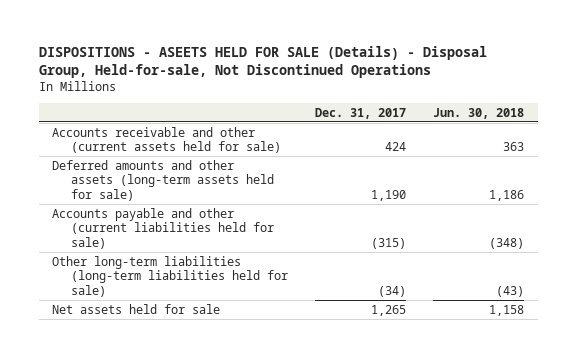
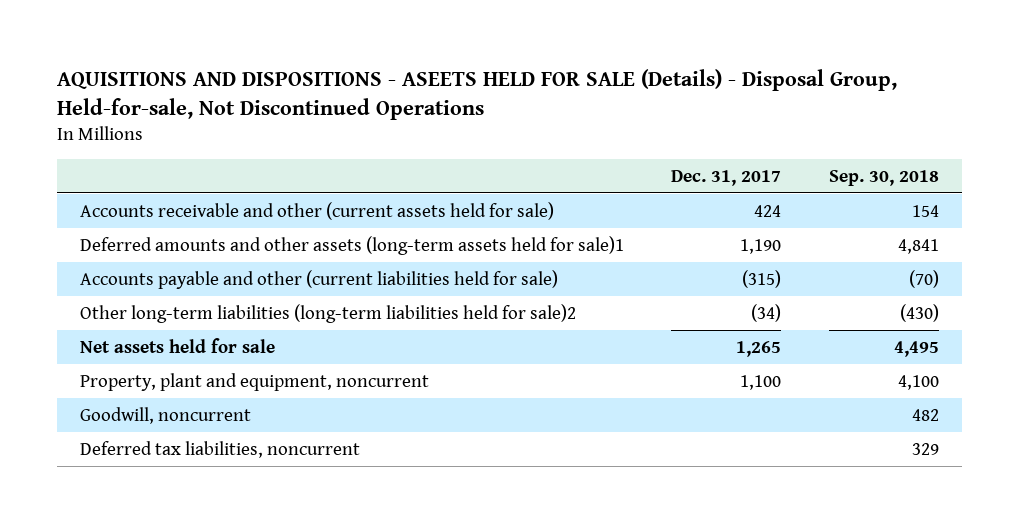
[38,46,487,79] DISPOSITIONS - ASEETS HELD FOR SALE (Details) - Disposal Group, Held-for-sale, Not Discontinued Operations -> [56,68,897,120] AQUISITIONS AND DISPOSITIONS - ASEETS HELD FOR SALE (Details) - Disposal Group, Held-for-sale, Not Discontinued Operations
[432,107,524,119] Jun. 30, 2018 -> none
none -> [828,169,939,186] Sep. 30, 2018
[52,159,274,201] Deferred amounts and other assets (long-term assets held for sale) -> [80,235,625,255] Deferred amounts and other assets (long-term assets held for sale)1
[52,255,288,297] Other long-term liabilities (long-term liabilities held for sale) -> [80,303,577,323] Other long-term liabilities (long-term liabilities held for sale)2
none -> [80,372,430,391] Property, plant and equipment, noncurrent
none -> [80,406,252,424] Goodwill, noncurrent
none -> [80,440,361,458] Deferred tax liabilities, noncurrent

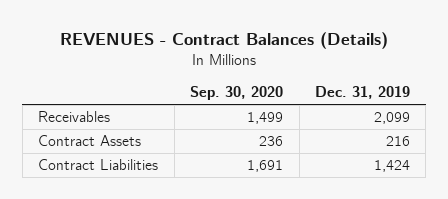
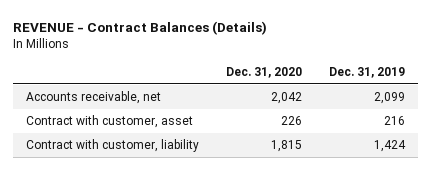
[60,32,389,50] REVENUES - Contract Balances (Details) -> [13,20,268,35] REVENUE - Contract Balances (Details)
[190,86,284,101] Sep. 30, 2020 -> none
none -> [225,67,302,79] Dec. 31, 2020
[38,111,111,123] Receivables -> [26,91,162,105] Accounts receivable, net
[38,135,142,147] Contract Assets -> [26,115,194,129] Contract with customer, asset
[38,159,159,171] Contract Liabilities -> [26,139,200,153] Contract with customer, liability

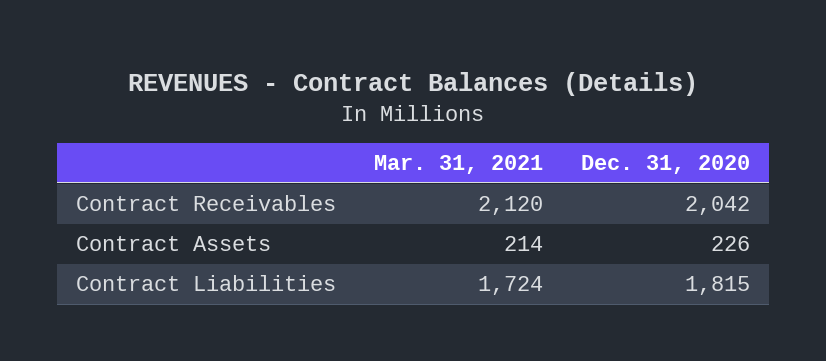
[13,20,268,35] REVENUE - Contract Balances (Details) -> [128,72,699,97] REVENUES - Contract Balances (Details)
[328,67,405,79] Dec. 31, 2019 -> none
none -> [374,155,544,175] Mar. 31, 2021
[26,91,162,105] Accounts receivable, net -> [75,195,336,212] Contract Receivables
[26,115,194,129] Contract with customer, asset -> [75,236,271,252] Contract Assets
[26,139,200,153] Contract with customer, liability -> [75,275,336,292] Contract Liabilities

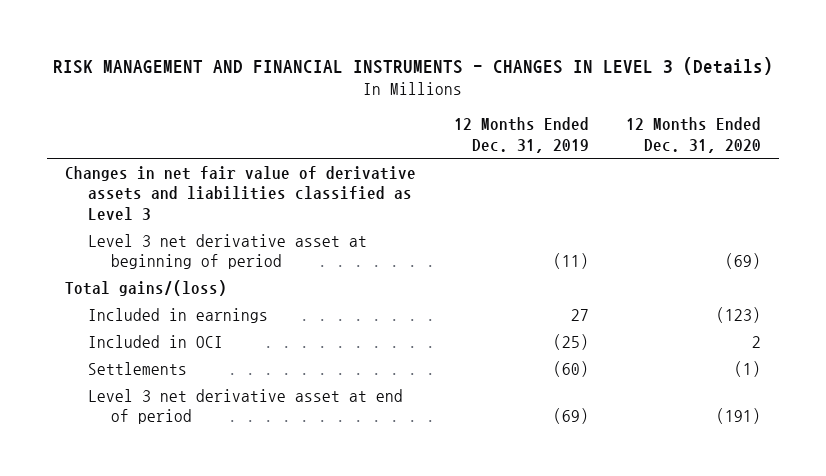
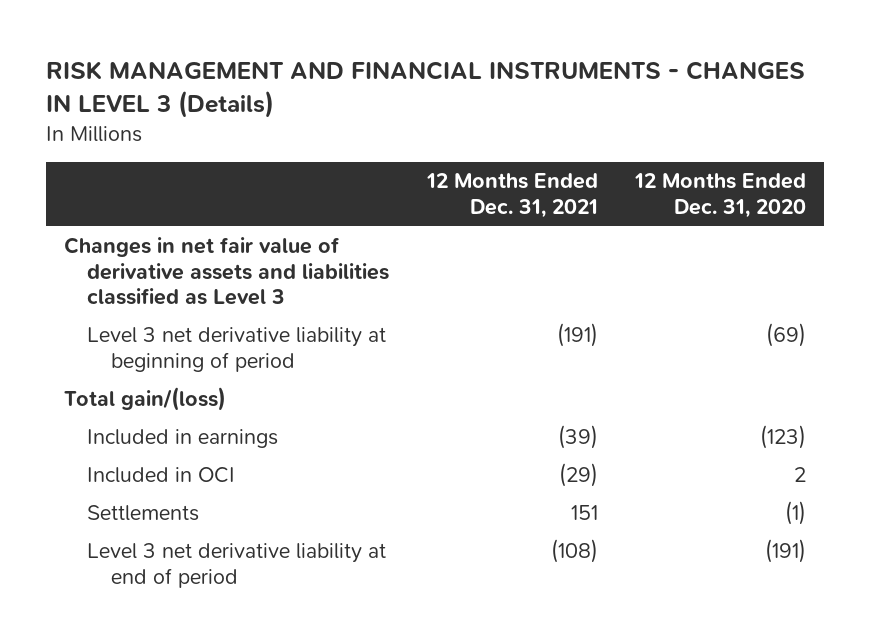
[453,117,589,153] 12 Months Ended Dec. 31, 2019 -> none
none -> [425,173,598,218] 12 Months Ended Dec. 31, 2021
[87,233,367,270] Level 3 net derivative asset at beginning of period -> [87,327,387,372] Level 3 net derivative liability at beginning of period
[65,279,228,296] Total gains/(loss) -> [64,387,227,412] Total gain/(loss)
[87,388,403,425] Level 3 net derivative asset at end of period -> [87,543,387,588] Level 3 net derivative liability at end of period

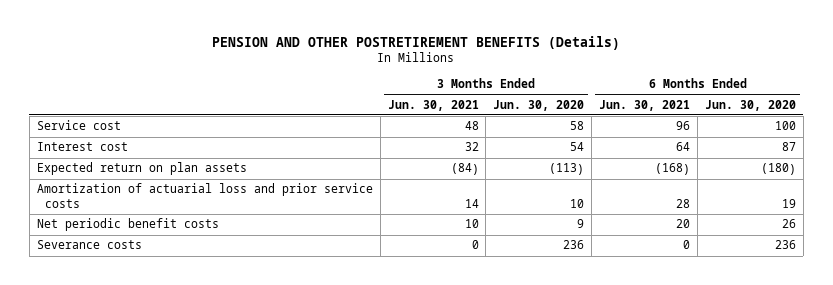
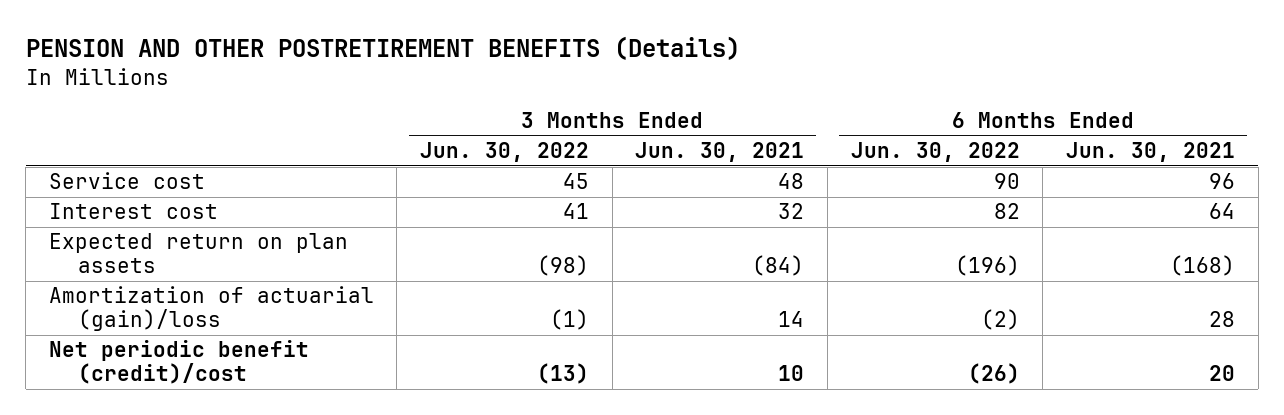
[493,99,585,111] Jun. 30, 2020 -> none
[704,99,796,111] Jun. 30, 2020 -> none
none -> [420,142,590,163] Jun. 30, 2022
none -> [850,142,1020,163] Jun. 30, 2022
[36,240,142,250] Severance costs -> none
[36,183,373,208] Amortization of actuarial loss and prior service costs -> [48,286,374,332] Amortization of actuarial (gain)/loss
[36,218,219,232] Net periodic benefit costs -> [48,340,309,385] Net periodic benefit (credit)/cost

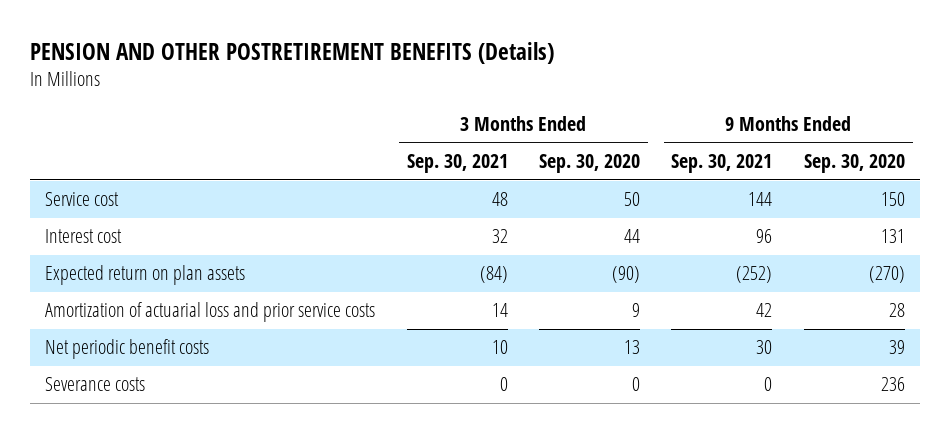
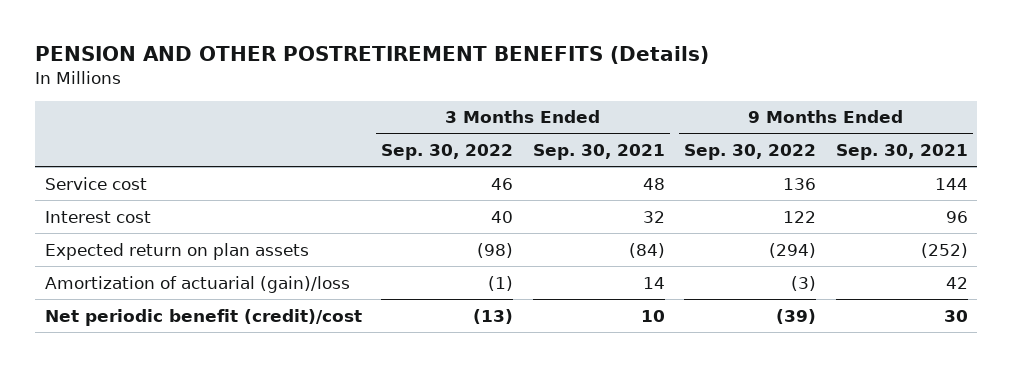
[539,154,641,174] Sep. 30, 2020 -> none
[803,154,905,174] Sep. 30, 2020 -> none
none -> [381,144,514,161] Sep. 30, 2022
none -> [684,144,817,161] Sep. 30, 2022
[45,377,146,392] Severance costs -> none
[45,302,376,323] Amortization of actuarial loss and prior service costs -> [44,275,350,293] Amortization of actuarial (gain)/loss
[45,339,210,360] Net periodic benefit costs -> [44,308,362,326] Net periodic benefit (credit)/cost

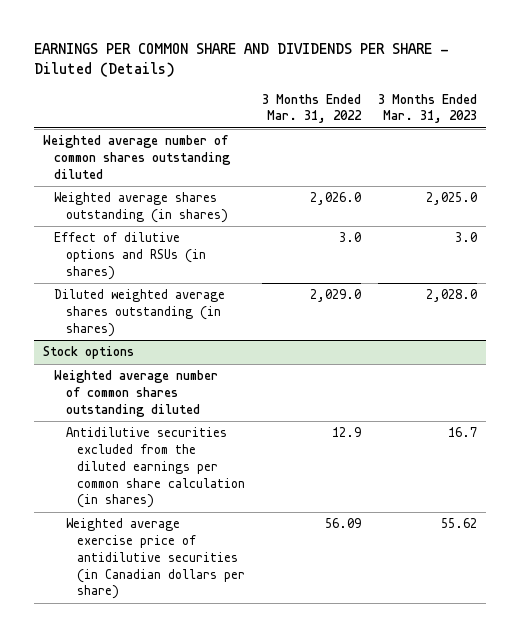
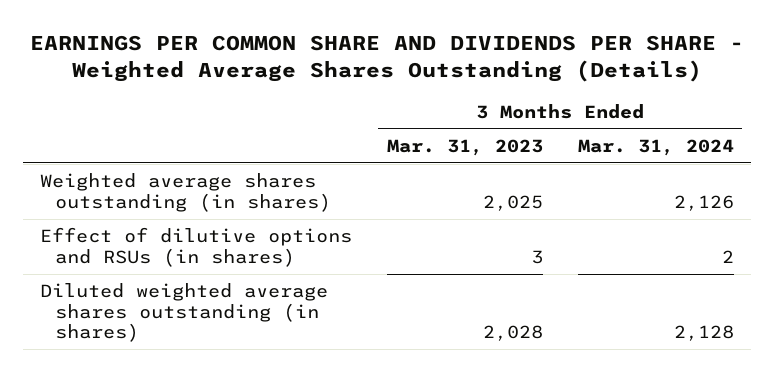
[34,43,450,78] EARNINGS PER COMMON SHARE AND DIVIDENDS PER SHARE - Diluted (Details) -> [29,34,744,82] EARNINGS PER COMMON SHARE AND DIVIDENDS PER SHARE - Weighted Average Shares Outstanding (Details)
[262,93,363,124] 3 Months Ended Mar. 31, 2022 -> none
none -> [577,138,734,156] Mar. 31, 2024
[42,135,232,179] Weighted average number of common shares outstanding diluted -> none
[42,346,134,360] Stock options -> none
[54,370,219,417] Weighted average number of common shares outstanding diluted -> none
[65,427,245,509] Antidilutive securities excluded from the diluted earnings per common share calculation (in shares) -> none
[65,518,245,600] Weighted average exercise price of antidilutive securities (in Canadian dollars per share) -> none
[426,192,478,206] 2,025.0 -> [482,194,543,211] 2,025
[455,232,478,243] 3.0 -> [530,249,543,264] 3
[426,289,478,303] 2,028.0 -> [482,325,543,342] 2,028

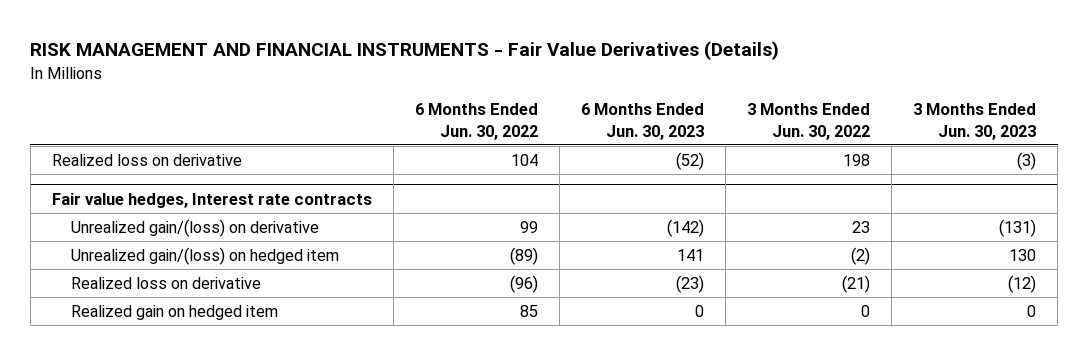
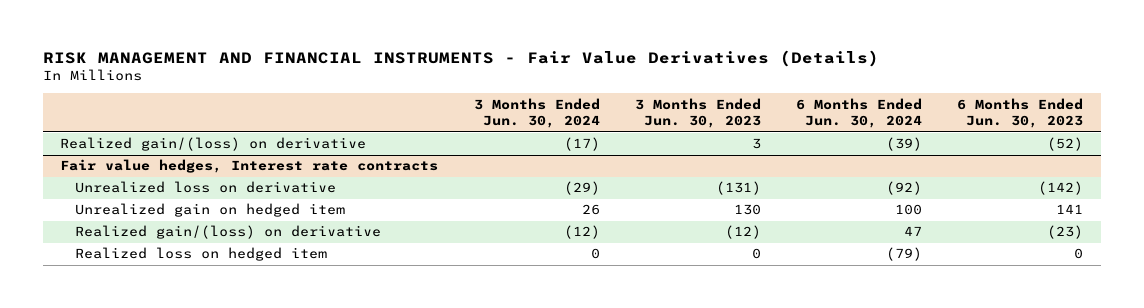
[415,103,539,140] 6 Months Ended Jun. 30, 2022 -> none
[747,103,871,140] 3 Months Ended Jun. 30, 2022 -> none
none -> [473,97,600,129] 3 Months Ended Jun. 30, 2024
none -> [795,97,922,129] 6 Months Ended Jun. 30, 2024
[52,153,243,166] Realized loss on derivative -> [60,137,367,152] Realized gain/(loss) on derivative
[1017,151,1037,170] (3) -> [751,138,761,150] 3
[71,218,320,237] Unrealized gain/(loss) on derivative -> [75,181,337,194] Unrealized loss on derivative
[71,246,340,265] Unrealized gain/(loss) on hedged item -> [75,203,346,218] Unrealized gain on hedged item
[71,276,262,289] Realized loss on derivative -> [75,225,382,240] Realized gain/(loss) on derivative
[71,304,279,320] Realized gain on hedged item -> [75,247,328,262] Realized loss on hedged item

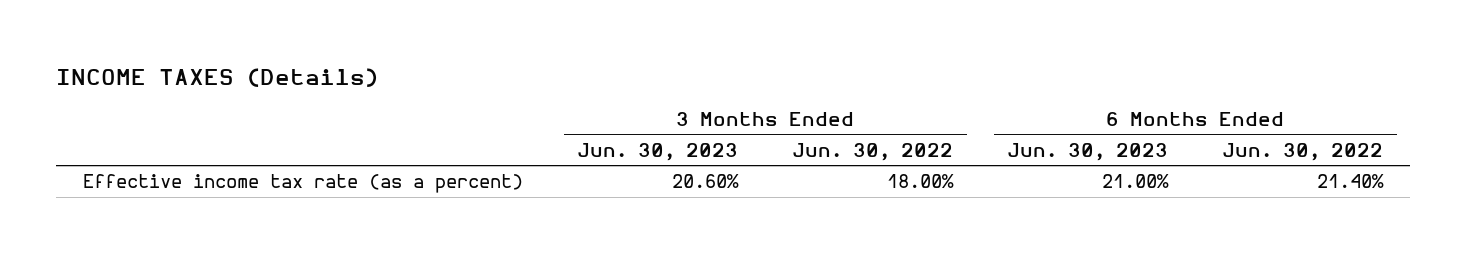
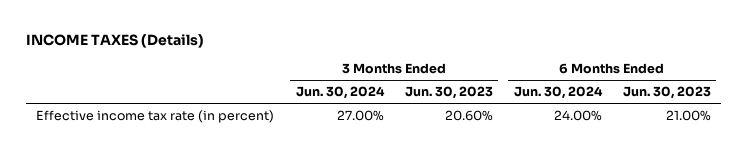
[792,142,954,161] Jun. 30, 2022 -> none
[1222,142,1384,161] Jun. 30, 2022 -> none
none -> [295,86,385,100] Jun. 30, 2024
none -> [513,86,603,100] Jun. 30, 2024
[83,174,524,194] Effective income tax rate (as a percent) -> [36,109,275,123] Effective income tax rate (in percent)

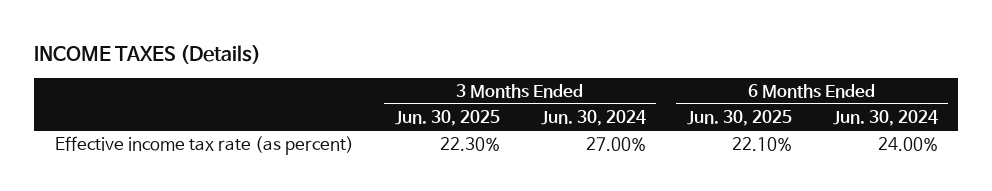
[404,86,493,100] Jun. 30, 2023 -> none
[622,86,711,100] Jun. 30, 2023 -> none
none -> [394,110,500,127] Jun. 30, 2025
none -> [686,110,792,127] Jun. 30, 2025
[36,109,275,123] Effective income tax rate (in percent) -> [54,136,354,156] Effective income tax rate (as percent)

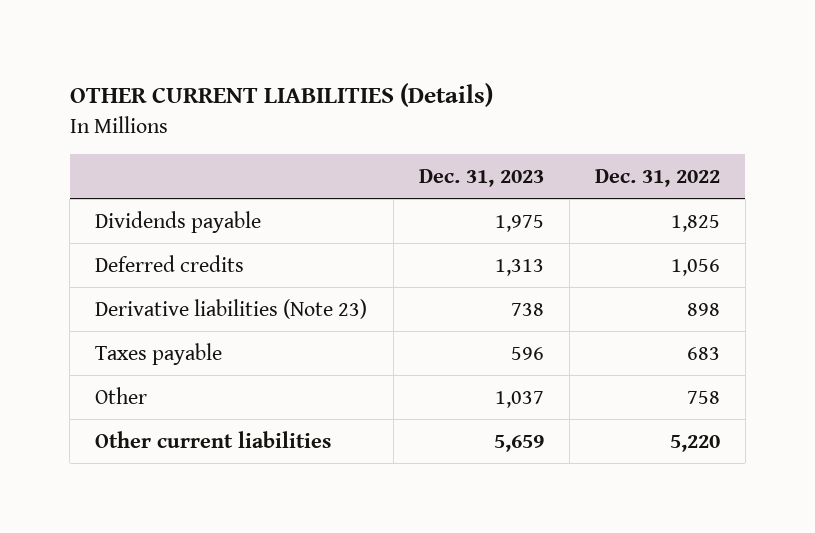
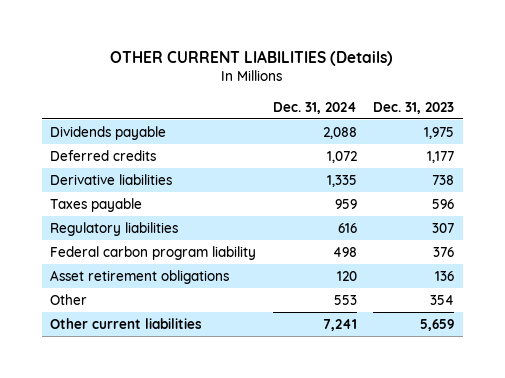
[594,168,720,187] Dec. 31, 2022 -> none
none -> [272,101,357,114] Dec. 31, 2024
[494,258,544,276] 1,313 -> [427,150,455,163] 1,177
[95,298,368,319] Derivative liabilities (Note 23) -> [50,173,173,185] Derivative liabilities
none -> [50,221,179,236] Regulatory liabilities
none -> [50,245,257,260] Federal carbon program liability
none -> [50,269,230,284] Asset retirement obligations
[494,390,544,408] 1,037 -> [430,294,455,305] 354

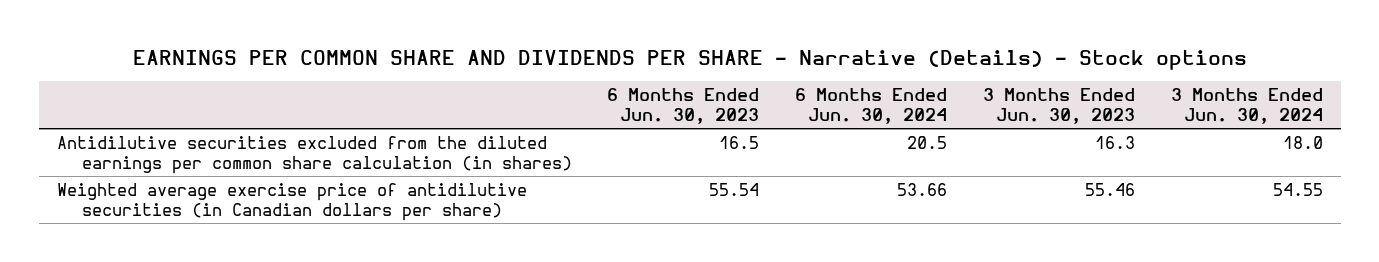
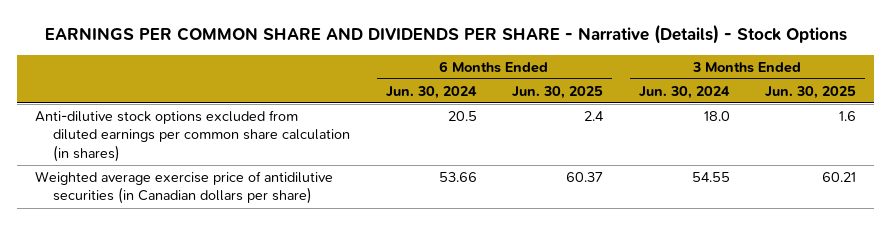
[132,49,1247,70] EARNINGS PER COMMON SHARE AND DIVIDENDS PER SHARE - Narrative (Details) - Stock options -> [44,24,847,45] EARNINGS PER COMMON SHARE AND DIVIDENDS PER SHARE - Narrative (Details) - Stock Options
[607,87,760,125] 6 Months Ended Jun. 30, 2023 -> none
[982,87,1135,125] 3 Months Ended Jun. 30, 2023 -> none
none -> [512,85,604,99] Jun. 30, 2025
none -> [765,85,857,99] Jun. 30, 2025
[56,135,572,174] Antidilutive securities excluded from the diluted earnings per common share calculation (in shares) -> [35,109,351,162] Anti-dilutive stock options excluded from diluted earnings per common share calculation (in shares)

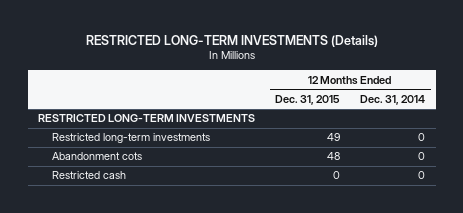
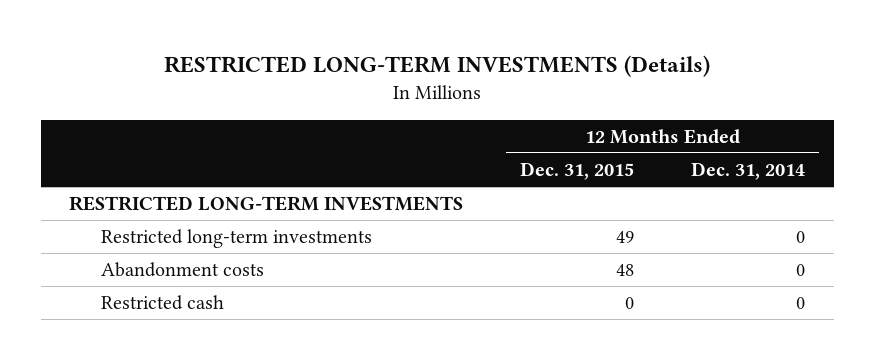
[51,152,142,161] Abandonment cots -> [101,262,265,278] Abandonment costs

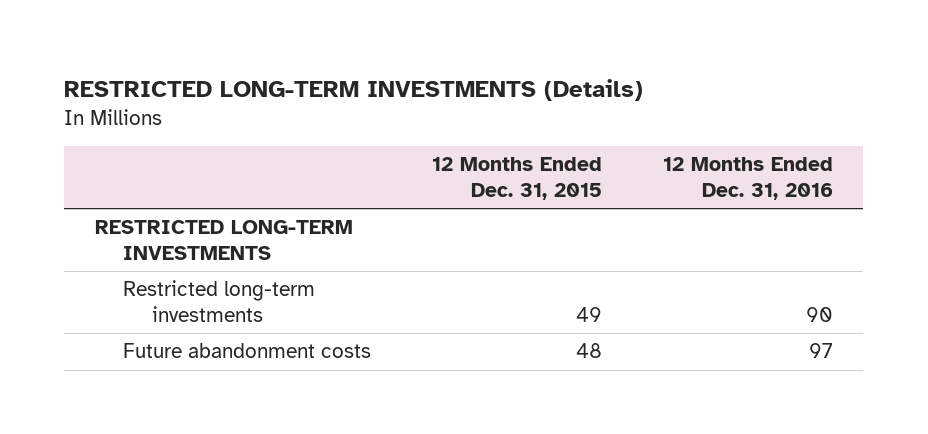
[691,162,806,181] Dec. 31, 2014 -> none
none -> [663,157,834,200] 12 Months Ended Dec. 31, 2016
[101,295,225,311] Restricted cash -> none
[101,262,265,278] Abandonment costs -> [123,343,372,359] Future abandonment costs

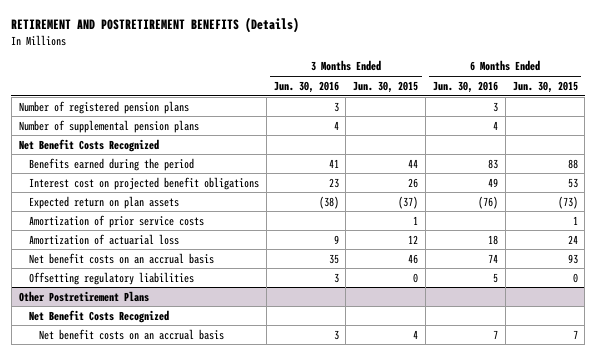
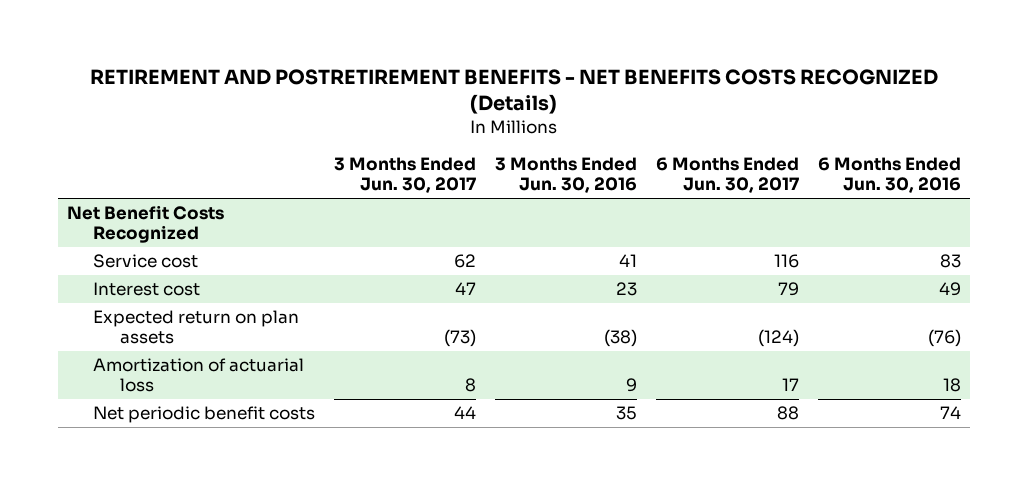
[11,17,300,34] RETIREMENT AND POSTRETIREMENT BENEFITS (Details) -> [89,69,938,115] RETIREMENT AND POSTRETIREMENT BENEFITS - NET BENEFITS COSTS RECOGNIZED (Details)
[353,80,419,93] Jun. 30, 2015 -> none
[512,80,578,93] Jun. 30, 2015 -> none
none -> [334,157,477,194] 3 Months Ended Jun. 30, 2017
none -> [655,157,799,194] 6 Months Ended Jun. 30, 2017
[18,100,189,114] Number of registered pension plans -> none
[18,119,199,133] Number of supplemental pension plans -> none
[28,157,194,171] Benefits earned during the period -> [93,254,199,269] Service cost
[28,176,259,190] Interest cost on projected benefit obligations -> [93,282,201,297] Interest cost
[28,214,204,228] Amortization of prior service costs -> none
[28,271,194,285] Offsetting regulatory liabilities -> none
[18,290,149,302] Other Postretirement Plans -> none
[28,309,169,323] Net Benefit Costs Recognized -> none
[39,328,225,340] Net benefit costs on an accrual basis -> none
[28,252,214,264] Net benefit costs on an accrual basis -> [93,406,316,424] Net periodic benefit costs

